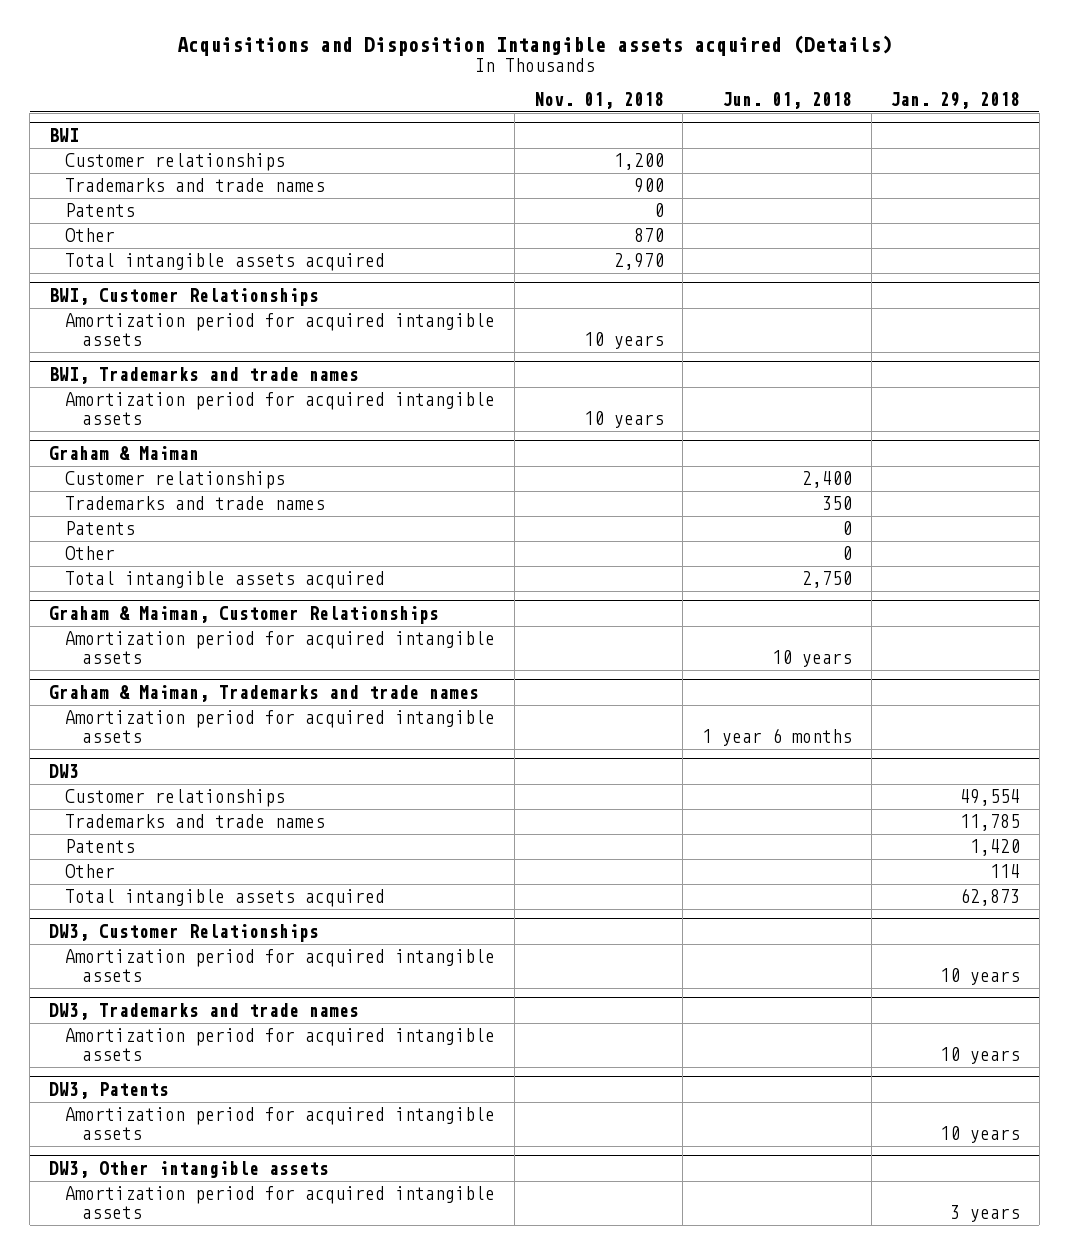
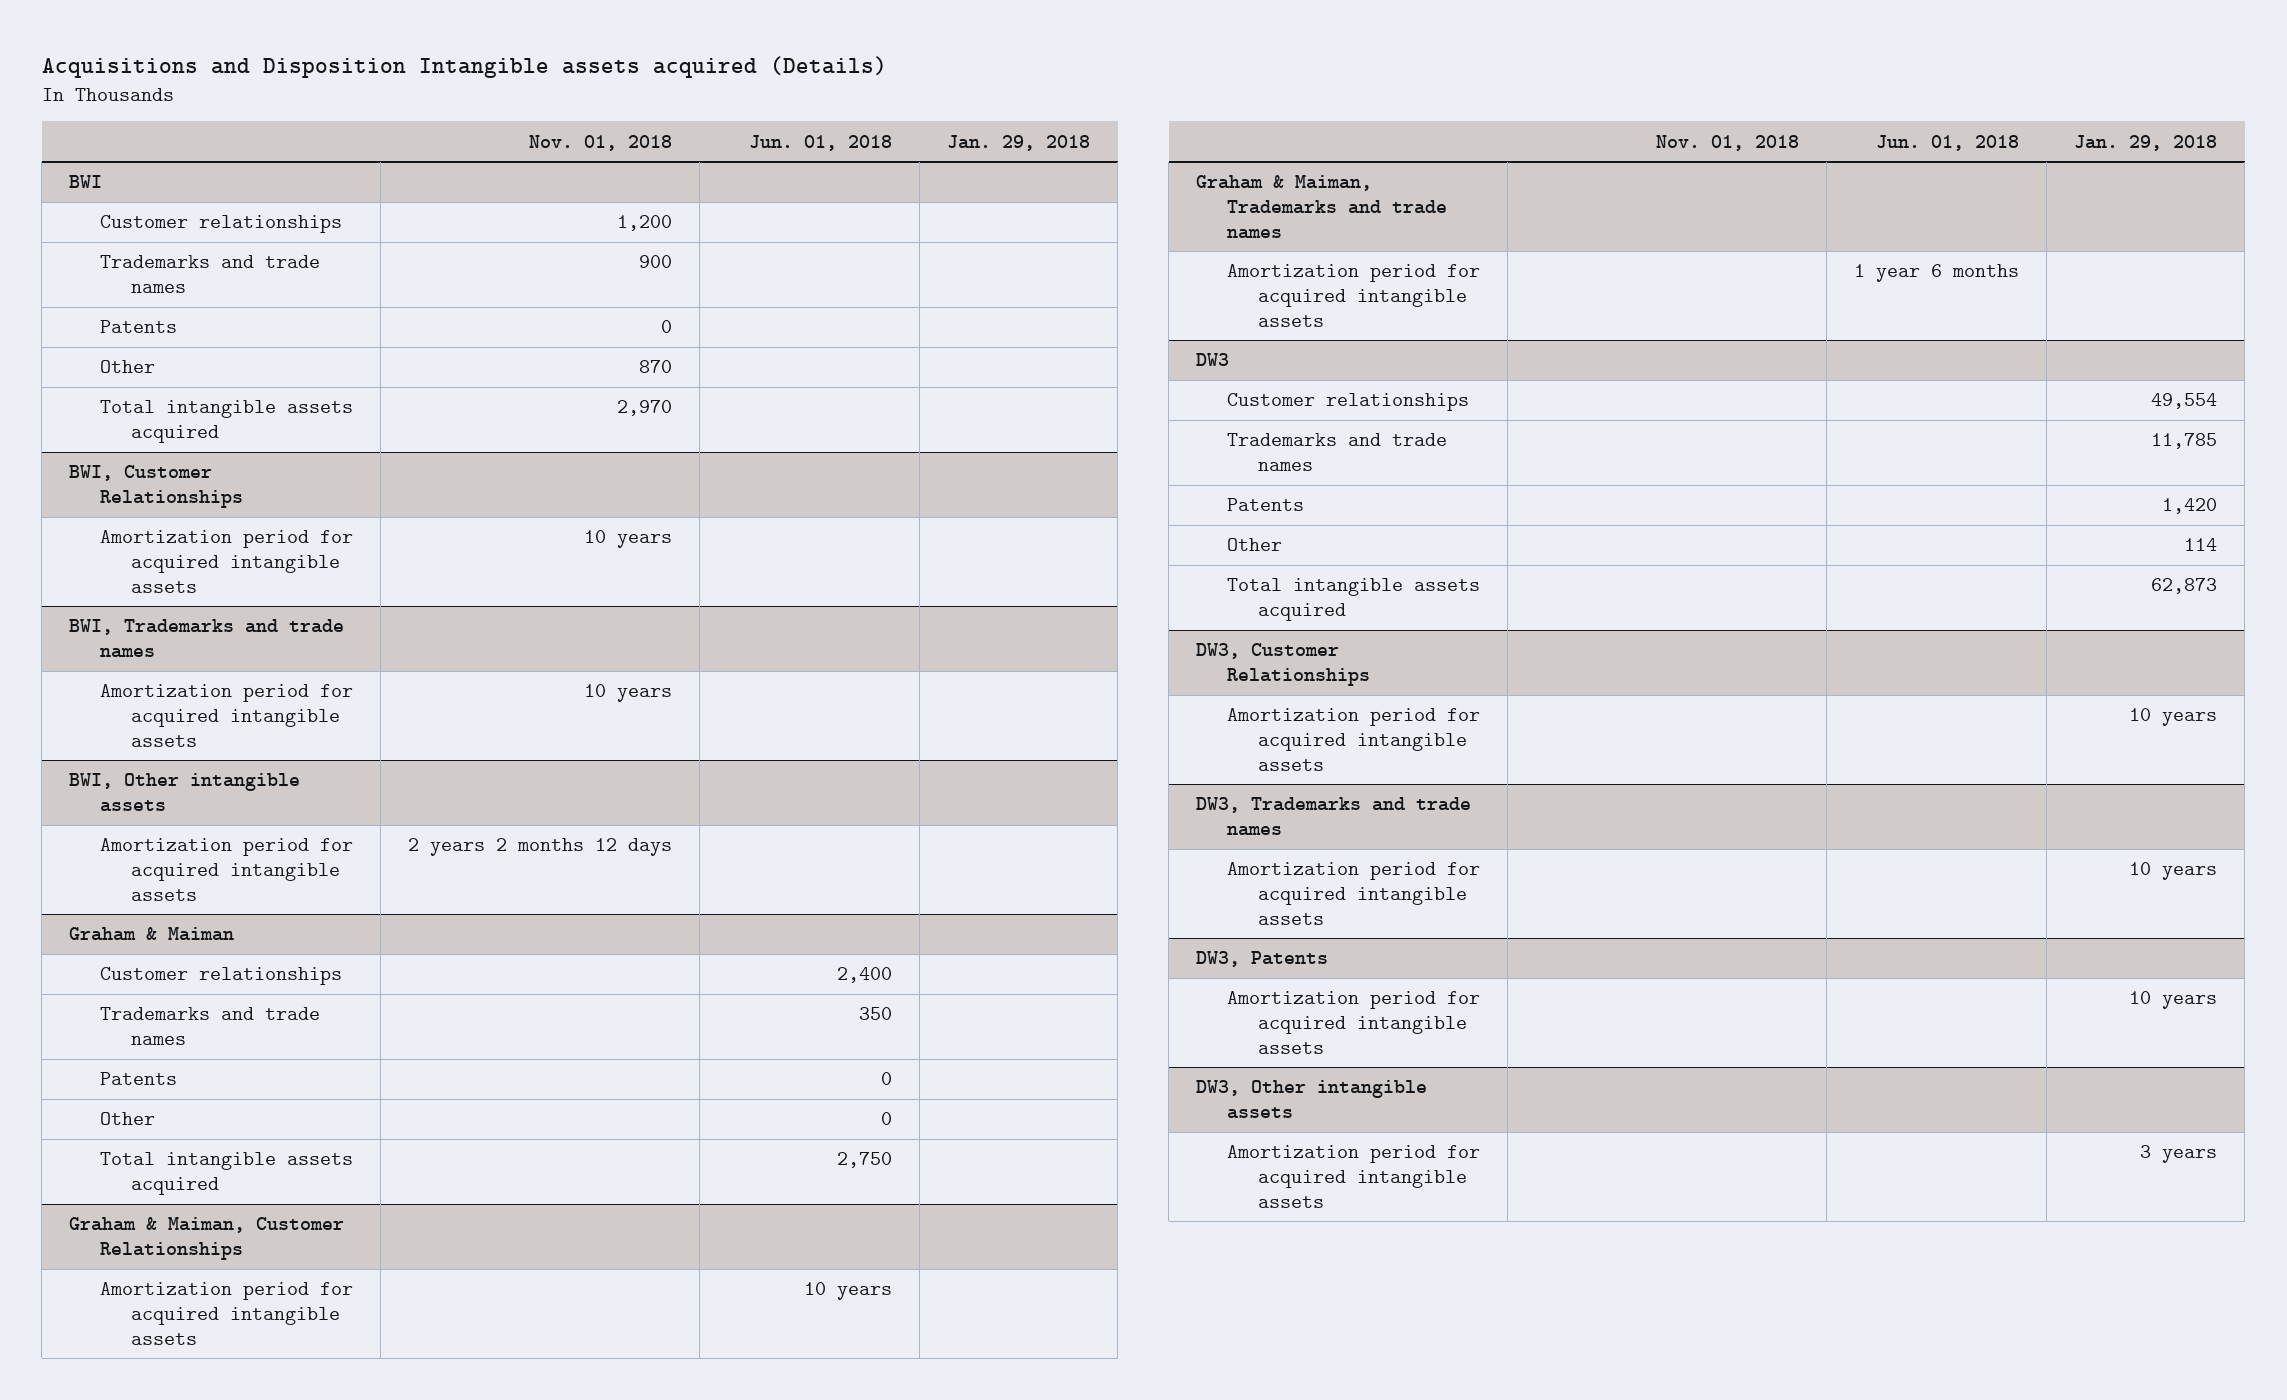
none -> [69,773,301,812] BWI, Other intangible assets
none -> [99,838,353,901] Amortization period for acquired intangible assets

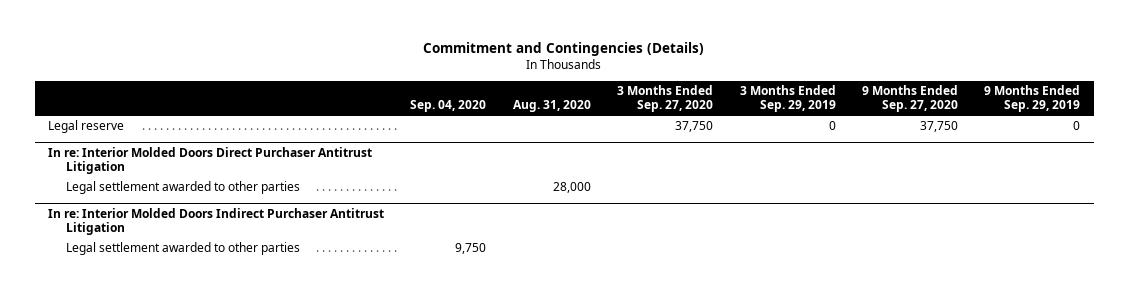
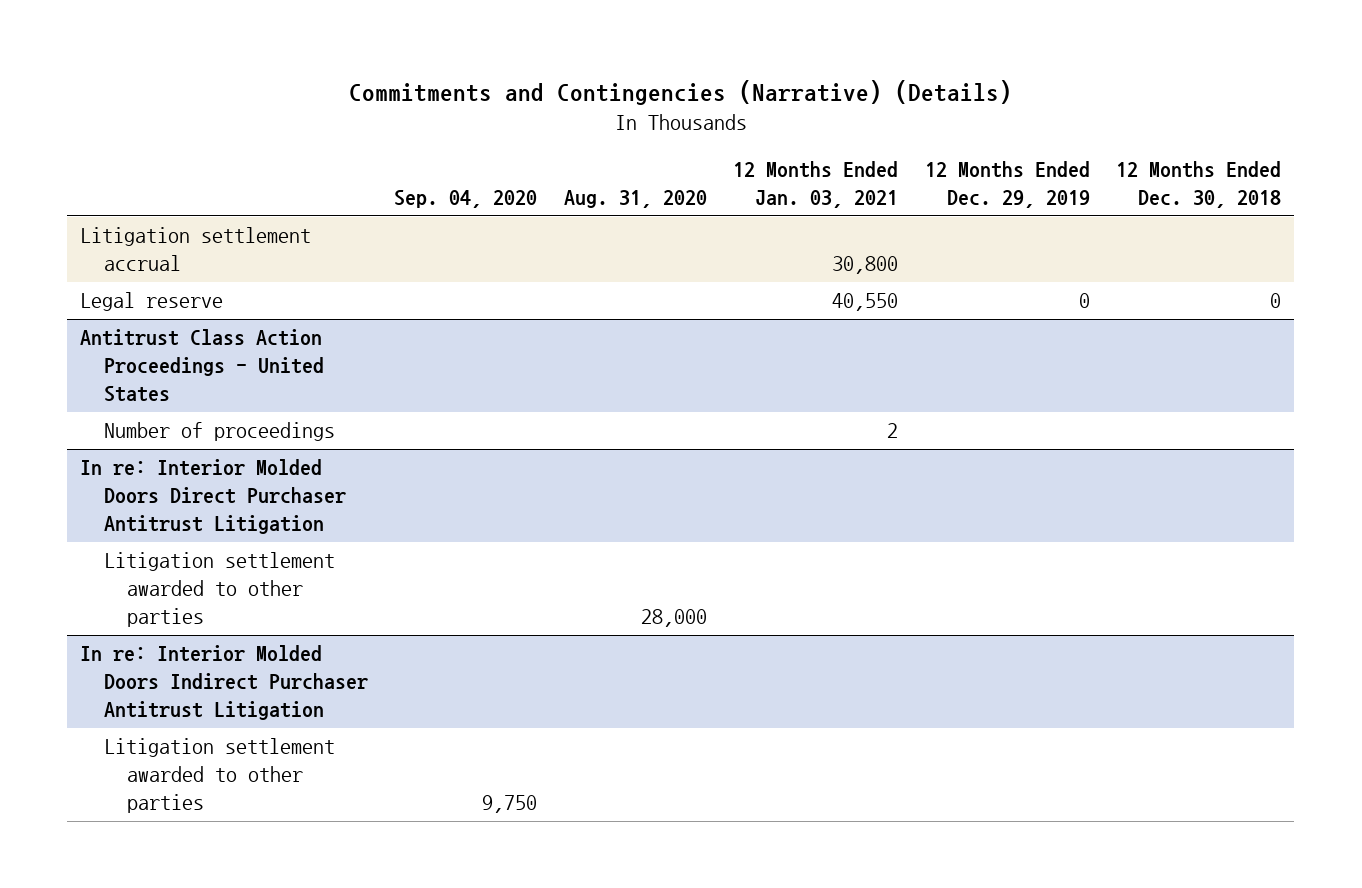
[423,42,705,57] Commitment and Contingencies (Details) -> [348,80,1012,106] Commitments and Contingencies (Narrative) (Details)
[617,85,714,113] 3 Months Ended Sep. 27, 2020 -> none
[739,85,836,113] 3 Months Ended Sep. 29, 2019 -> none
[861,85,958,113] 9 Months Ended Sep. 27, 2020 -> none
[984,85,1081,113] 9 Months Ended Sep. 29, 2019 -> none
none -> [733,161,899,208] 12 Months Ended Jan. 03, 2021
none -> [924,161,1090,208] 12 Months Ended Dec. 29, 2019
none -> [1116,161,1282,208] 12 Months Ended Dec. 30, 2018
none -> [80,227,312,272] Litigation settlement accrual
none -> [80,329,324,402] Antitrust Class Action Proceedings - United States
none -> [103,422,335,442] Number of proceedings
[66,181,301,195] Legal settlement awarded to other parties -> [103,552,335,627] Litigation settlement awarded to other parties
[66,242,301,256] Legal settlement awarded to other parties -> [103,738,335,813] Litigation settlement awarded to other parties

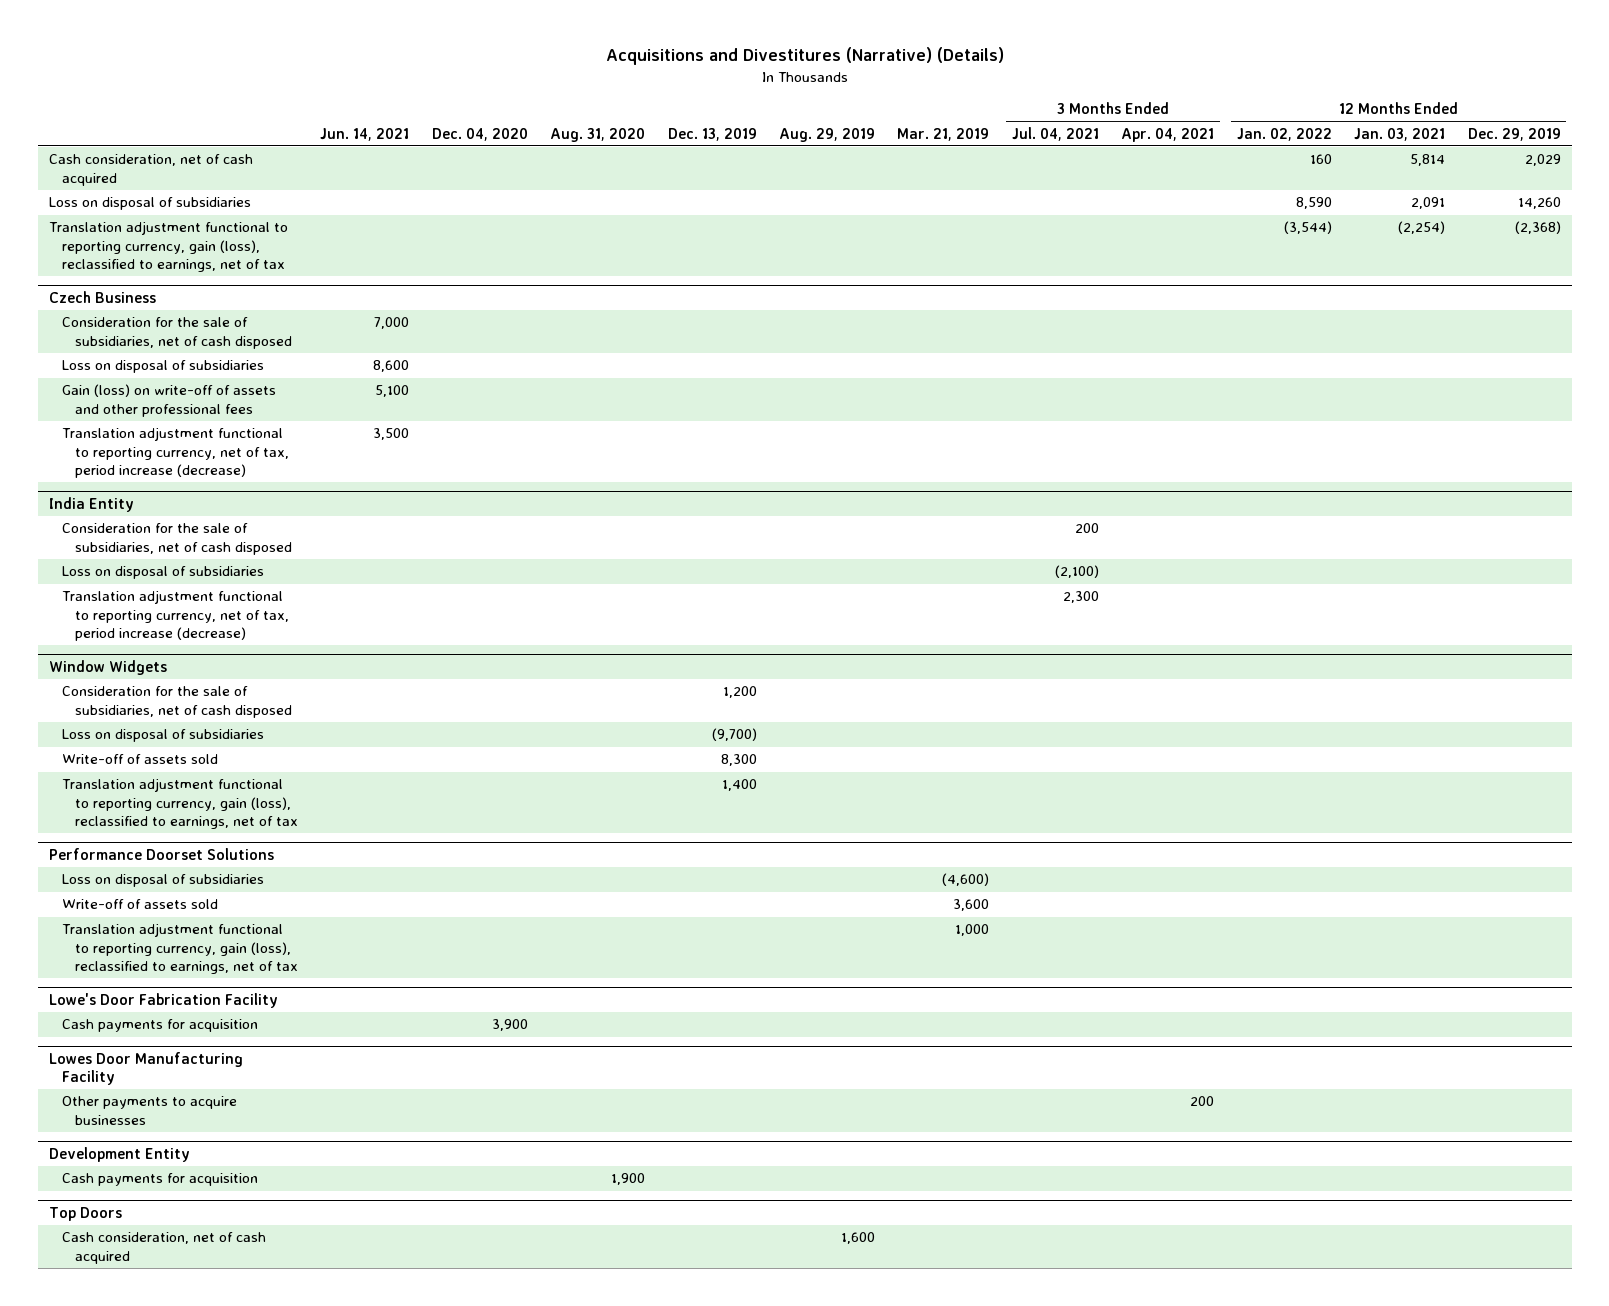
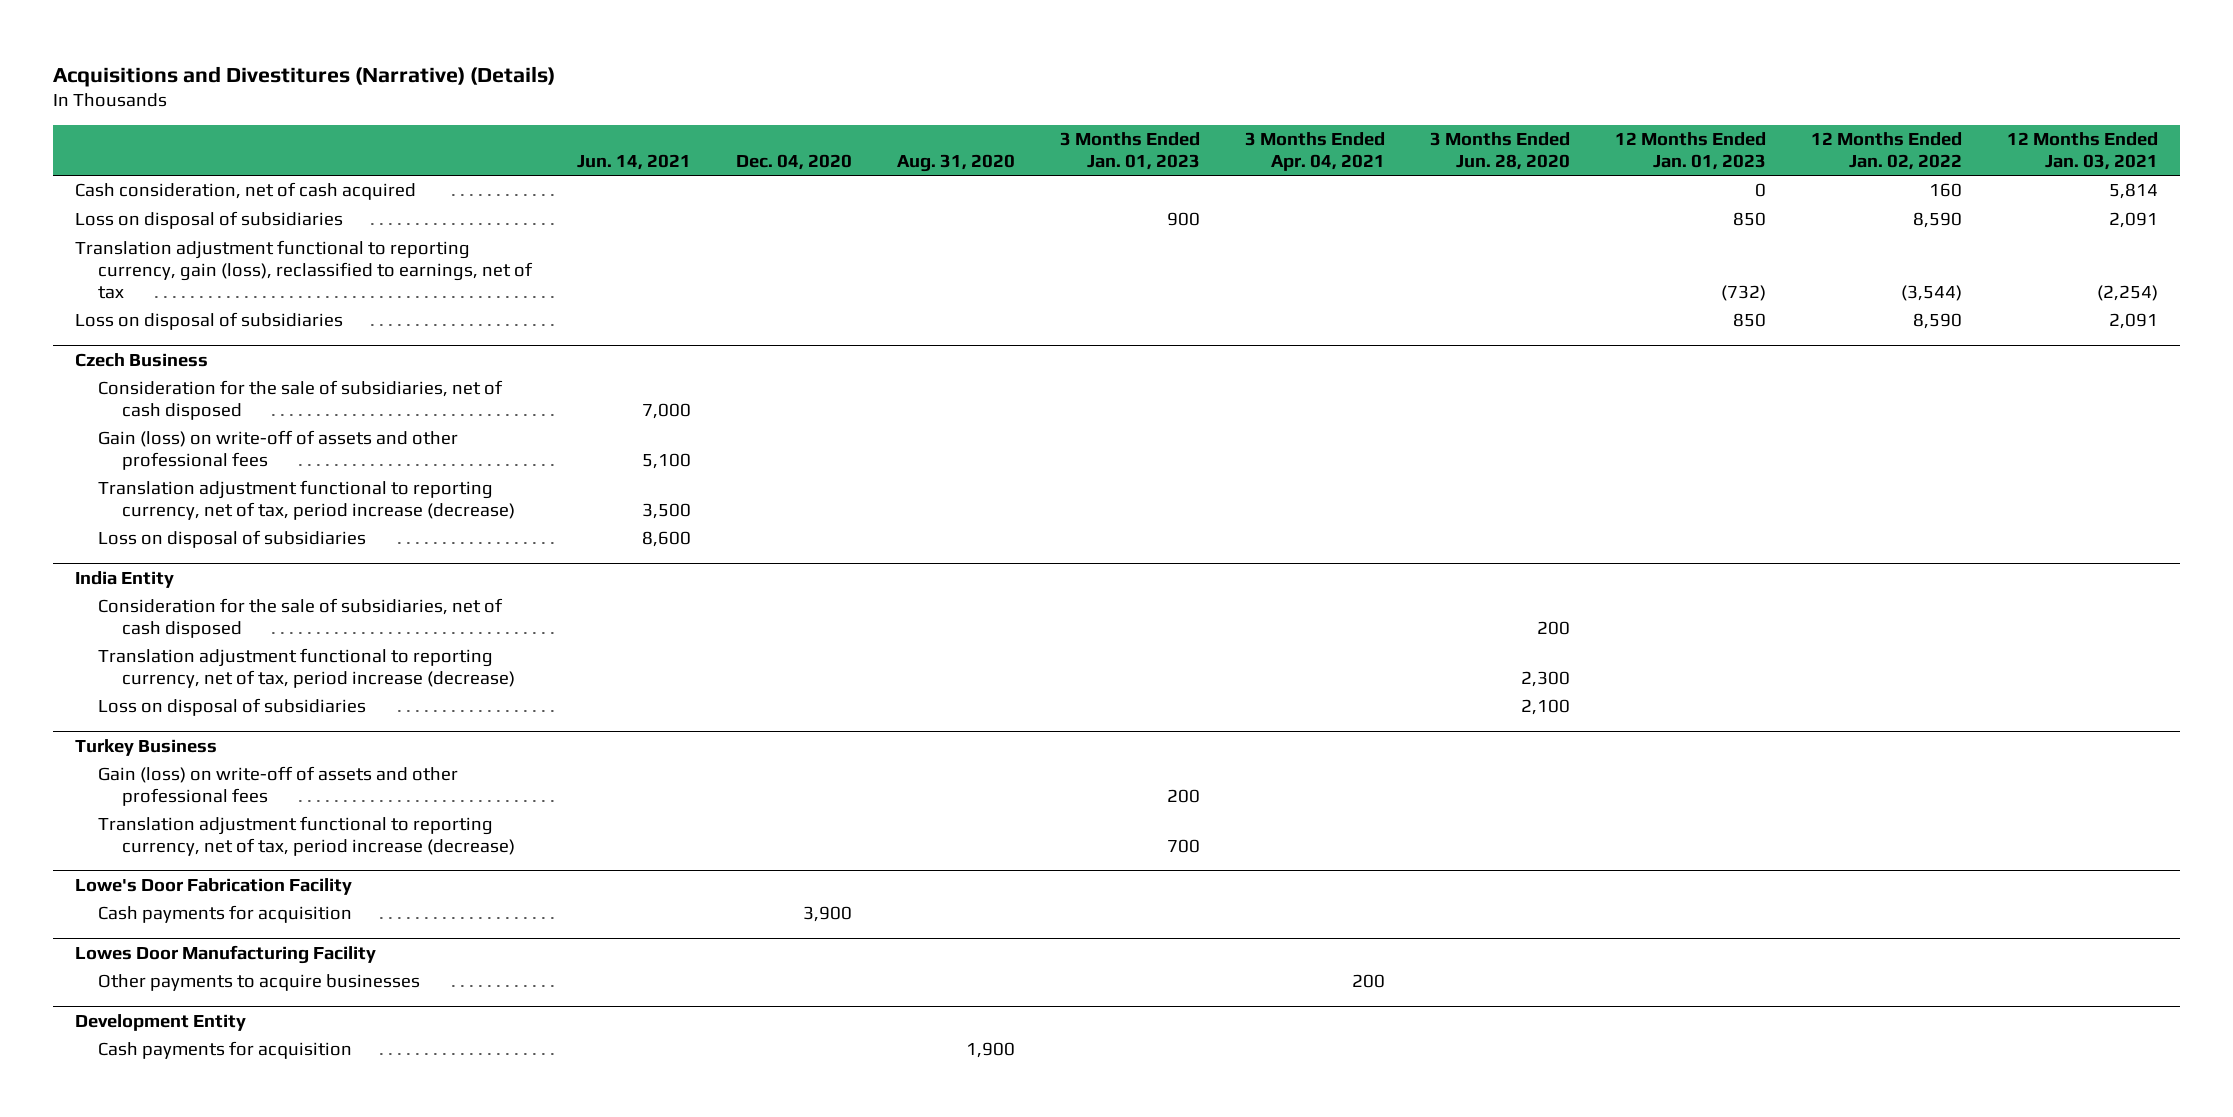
[667,127,757,141] Dec. 13, 2019 -> none
[778,127,875,142] Aug. 29, 2019 -> none
[897,127,990,141] Mar. 21, 2019 -> none
[1011,126,1099,141] Jul. 04, 2021 -> none
[1467,127,1561,141] Dec. 29, 2019 -> none
none -> [1060,132,1201,171] 3 Months Ended Jan. 01, 2023
none -> [1429,132,1570,171] 3 Months Ended Jun. 28, 2020
none -> [1614,132,1766,171] 12 Months Ended Jan. 01, 2023
none -> [75,312,344,331] Loss on disposal of subsidiaries
[61,360,264,374] Loss on disposal of subsidiaries -> [98,530,367,549] Loss on disposal of subsidiaries
[48,659,167,675] Window Widgets -> none
[61,686,292,718] Consideration for the sale of subsidiaries, net of cash disposed -> none
[61,729,264,743] Loss on disposal of subsidiaries -> none
[61,754,218,765] Write-off of assets sold -> none
[61,778,298,830] Translation adjustment functional to reporting currency, gain (loss), reclassified to earnings, net of tax -> none
[48,847,274,860] Performance Doorset Solutions -> none
[61,874,264,888] Loss on disposal of subsidiaries -> none
[61,899,218,910] Write-off of assets sold -> none
[61,923,298,975] Translation adjustment functional to reporting currency, gain (loss), reclassified to earnings, net of tax -> none
[61,566,264,580] Loss on disposal of subsidiaries -> [98,698,367,717] Loss on disposal of subsidiaries
none -> [75,739,218,757] Turkey Business
none -> [98,766,459,807] Gain (loss) on write-off of assets and other professional fees
none -> [98,816,515,857] Translation adjustment functional to reporting currency, net of tax, period increase (decrease)
[48,1206,122,1221] Top Doors -> none
[61,1232,266,1264] Cash consideration, net of cash acquired -> none

